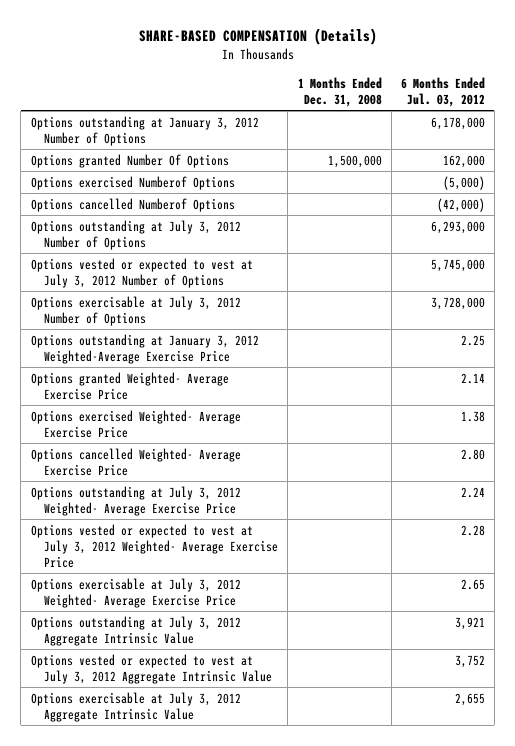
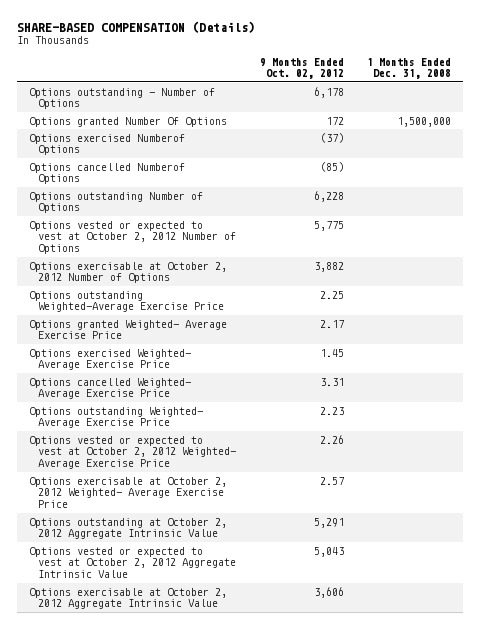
[400,76,485,107] 6 Months Ended Jul. 03, 2012 -> none
none -> [259,57,344,80] 9 Months Ended Oct. 02, 2012
[30,115,259,146] Options outstanding at January 3, 2012 Number of Options -> [29,87,216,110] Options outstanding - Number of Options
[30,219,241,250] Options outstanding at July 3, 2012 Number of Options -> [29,191,204,214] Options outstanding Number of Options
[30,257,253,288] Options vested or expected to vest at July 3, 2012 Number of Options -> [29,220,237,255] Options vested or expected to vest at October 2, 2012 Number of Options
[30,295,241,326] Options exercisable at July 3, 2012 Number of Options -> [29,261,228,284] Options exercisable at October 2, 2012 Number of Options
[30,333,259,364] Options outstanding at January 3, 2012 Weighted-Average Exercise Price -> [29,290,225,313] Options outstanding Weighted-Average Exercise Price
[30,485,241,516] Options outstanding at July 3, 2012 Weighted- Average Exercise Price -> [29,406,204,429] Options outstanding Weighted- Average Exercise Price
[30,523,279,568] Options vested or expected to vest at July 3, 2012 Weighted- Average Exercise Price -> [29,435,237,470] Options vested or expected to vest at October 2, 2012 Weighted- Average Exercise Price
[30,577,241,608] Options exercisable at July 3, 2012 Weighted- Average Exercise Price -> [29,476,228,509] Options exercisable at October 2, 2012 Weighted- Average Exercise Price
[30,615,241,646] Options outstanding at July 3, 2012 Aggregate Intrinsic Value -> [29,517,228,540] Options outstanding at October 2, 2012 Aggregate Intrinsic Value
[30,653,273,684] Options vested or expected to vest at July 3, 2012 Aggregate Intrinsic Value -> [29,546,237,579] Options vested or expected to vest at October 2, 2012 Aggregate Intrinsic Value
[30,691,241,722] Options exercisable at July 3, 2012 Aggregate Intrinsic Value -> [29,587,228,610] Options exercisable at October 2, 2012 Aggregate Intrinsic Value

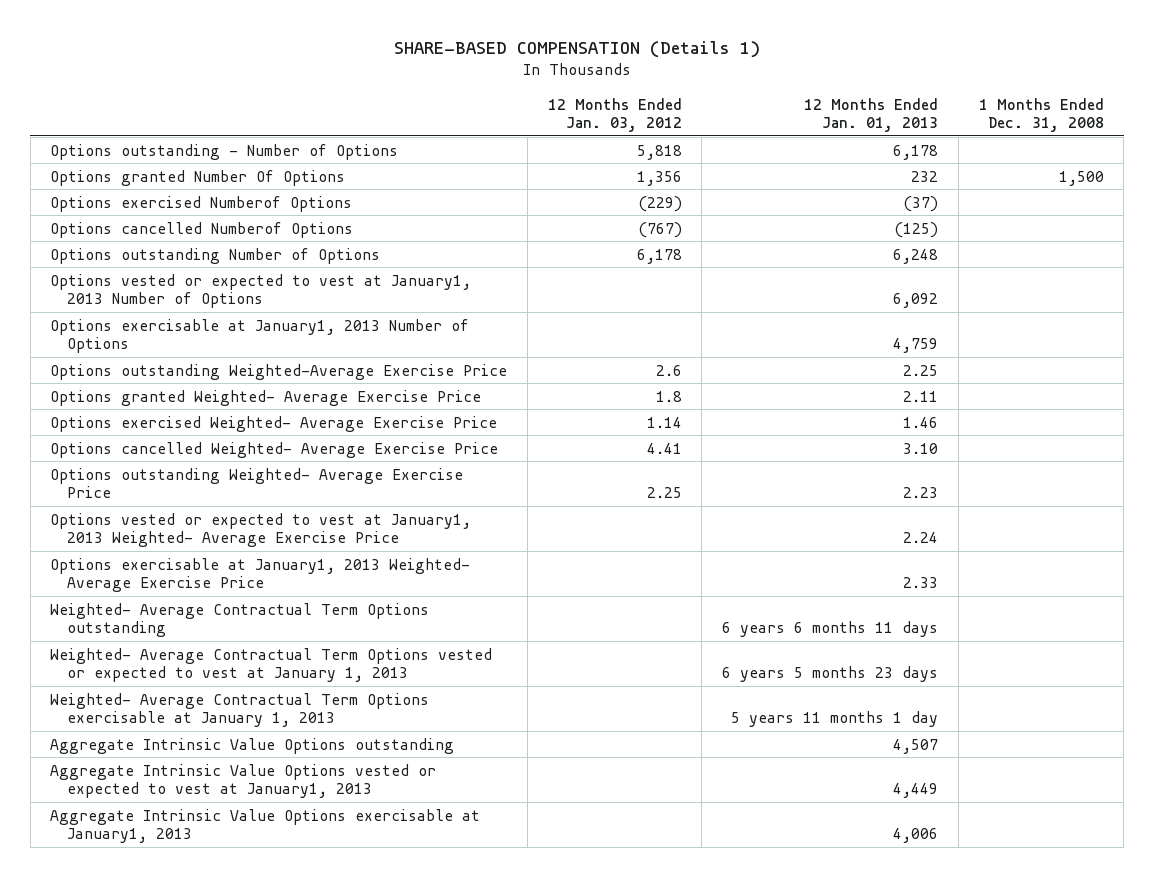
[17,20,256,33] SHARE-BASED COMPENSATION (Details) -> [393,41,760,59] SHARE-BASED COMPENSATION (Details 1)
[259,57,344,80] 9 Months Ended Oct. 02, 2012 -> none
none -> [547,97,682,133] 12 Months Ended Jan. 03, 2012
none -> [804,97,939,133] 12 Months Ended Jan. 01, 2013
[397,116,452,127] 1,500,000 -> [1058,170,1104,186] 1,500
[29,220,237,255] Options vested or expected to vest at October 2, 2012 Number of Options -> [50,273,472,309] Options vested or expected to vest at January1, 2013 Number of Options
[29,261,228,284] Options exercisable at October 2, 2012 Number of Options -> [50,318,470,354] Options exercisable at January1, 2013 Number of Options
[29,435,237,470] Options vested or expected to vest at October 2, 2012 Weighted- Average Exercise Price -> [50,512,472,548] Options vested or expected to vest at January1, 2013 Weighted- Average Exercise Price
[29,476,228,509] Options exercisable at October 2, 2012 Weighted- Average Exercise Price -> [50,557,471,593] Options exercisable at January1, 2013 Weighted- Average Exercise Price
none -> [50,602,430,638] Weighted- Average Contractual Term Options outstanding
none -> [50,647,493,683] Weighted- Average Contractual Term Options vested or expected to vest at January 1, 2013
none -> [50,692,430,728] Weighted- Average Contractual Term Options exercisable at January 1, 2013
[29,517,228,540] Options outstanding at October 2, 2012 Aggregate Intrinsic Value -> [50,737,455,754] Aggregate Intrinsic Value Options outstanding
[29,546,237,579] Options vested or expected to vest at October 2, 2012 Aggregate Intrinsic Value -> [50,763,437,799] Aggregate Intrinsic Value Options vested or expected to vest at January1, 2013
[29,587,228,610] Options exercisable at October 2, 2012 Aggregate Intrinsic Value -> [50,808,481,844] Aggregate Intrinsic Value Options exercisable at January1, 2013

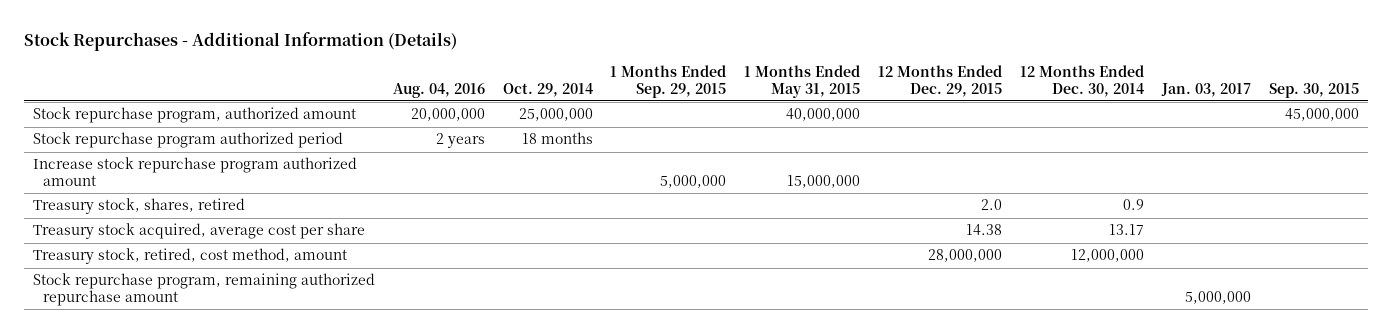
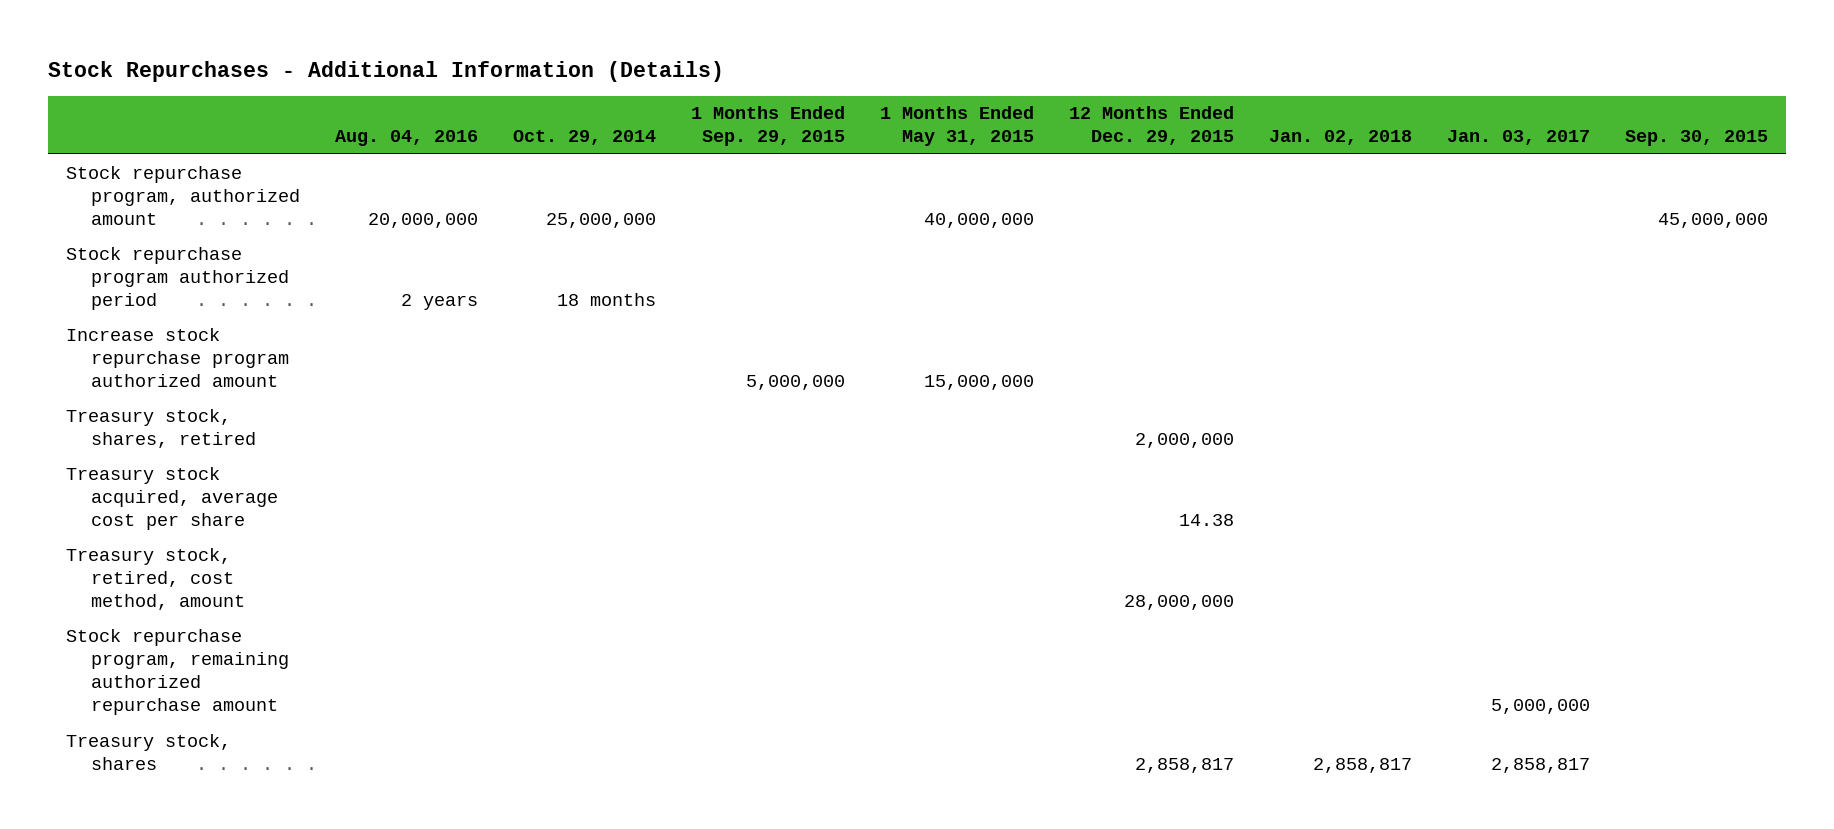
[1020,64,1145,97] 12 Months Ended Dec. 30, 2014 -> none
none -> [1268,130,1412,146] Jan. 02, 2018
[981,199,1003,211] 2.0 -> [1134,432,1234,448] 2,000,000
none -> [65,733,231,770] Treasury stock, shares

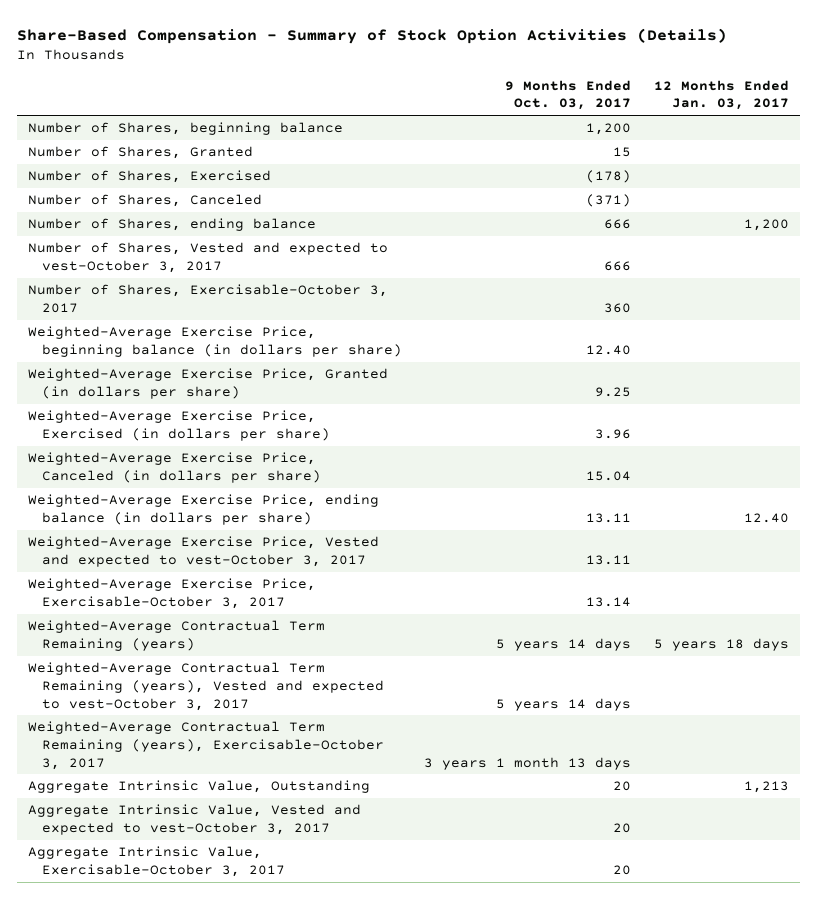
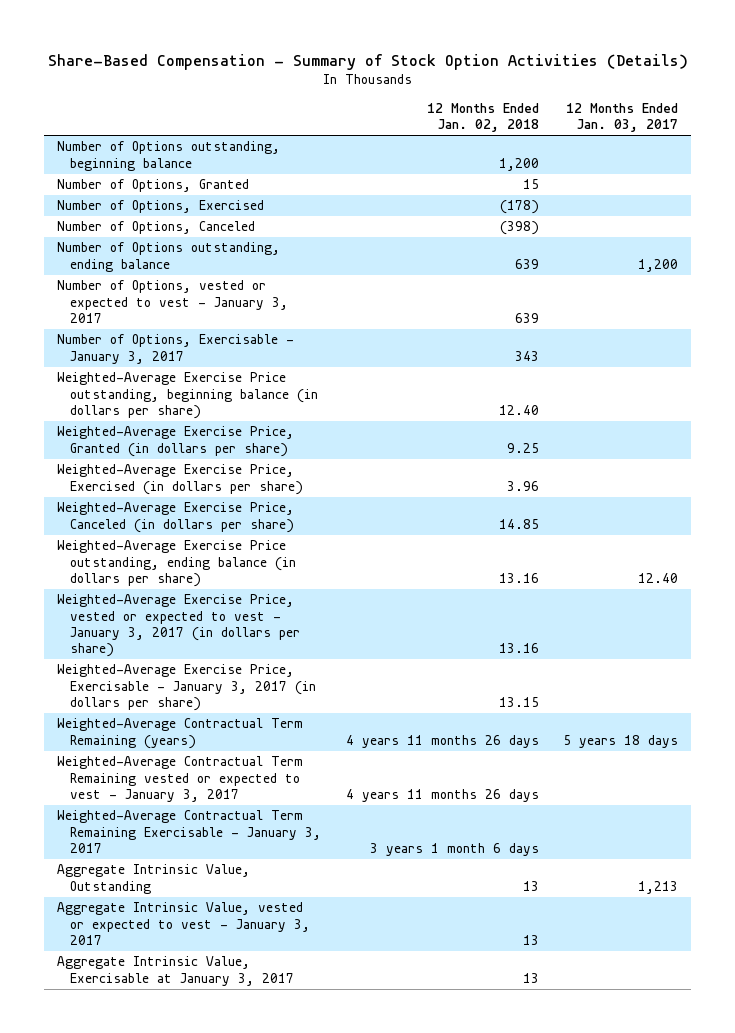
[505,79,632,111] 9 Months Ended Oct. 03, 2017 -> none
none -> [426,103,539,133] 12 Months Ended Jan. 02, 2018
[28,122,344,136] Number of Shares, beginning balance -> [56,141,280,171] Number of Options outstanding, beginning balance
[28,146,254,160] Number of Shares, Granted -> [56,179,249,193] Number of Options, Granted
[28,170,272,184] Number of Shares, Exercised -> [56,200,264,214] Number of Options, Exercised
[28,194,263,208] Number of Shares, Canceled -> [56,221,255,235] Number of Options, Canceled
[28,218,317,232] Number of Shares, ending balance -> [56,242,280,272] Number of Options outstanding, ending balance
[28,242,389,273] Number of Shares, Vested and expected to vest-October 3, 2017 -> [56,280,288,323] Number of Options, vested or expected to vest - January 3, 2017
[28,284,389,313] Number of Shares, Exercisable-October 3, 2017 -> [56,334,294,364] Number of Options, Exercisable - January 3, 2017
[28,326,402,357] Weighted-Average Exercise Price, beginning balance (in dollars per share) -> [56,372,318,419] Weighted-Average Exercise Price outstanding, beginning balance (in dollars per share)
[28,494,380,525] Weighted-Average Exercise Price, ending balance (in dollars per share) -> [56,540,296,587] Weighted-Average Exercise Price outstanding, ending balance (in dollars per share)
[28,536,380,567] Weighted-Average Exercise Price, Vested and expected to vest-October 3, 2017 -> [56,594,300,658] Weighted-Average Exercise Price, vested or expected to vest - January 3, 2017 (in dollars per share)
[28,578,317,609] Weighted-Average Exercise Price, Exercisable-October 3, 2017 -> [56,664,316,711] Weighted-Average Exercise Price, Exercisable - January 3, 2017 (in dollars per share)
[28,662,384,711] Weighted-Average Contractual Term Remaining (years), Vested and expected to vest-October 3, 2017 -> [56,756,303,802] Weighted-Average Contractual Term Remaining vested or expected to vest - January 3, 2017
[28,721,384,770] Weighted-Average Contractual Term Remaining (years), Exercisable-October 3, 2017 -> [56,810,321,853] Weighted-Average Contractual Term Remaining Exercisable - January 3, 2017
[28,804,362,835] Aggregate Intrinsic Value, Vested and expected to vest-October 3, 2017 -> [56,902,310,945] Aggregate Intrinsic Value, vested or expected to vest - January 3, 2017
[28,846,285,877] Aggregate Intrinsic Value, Exercisable-October 3, 2017 -> [56,956,294,986] Aggregate Intrinsic Value, Exercisable at January 3, 2017

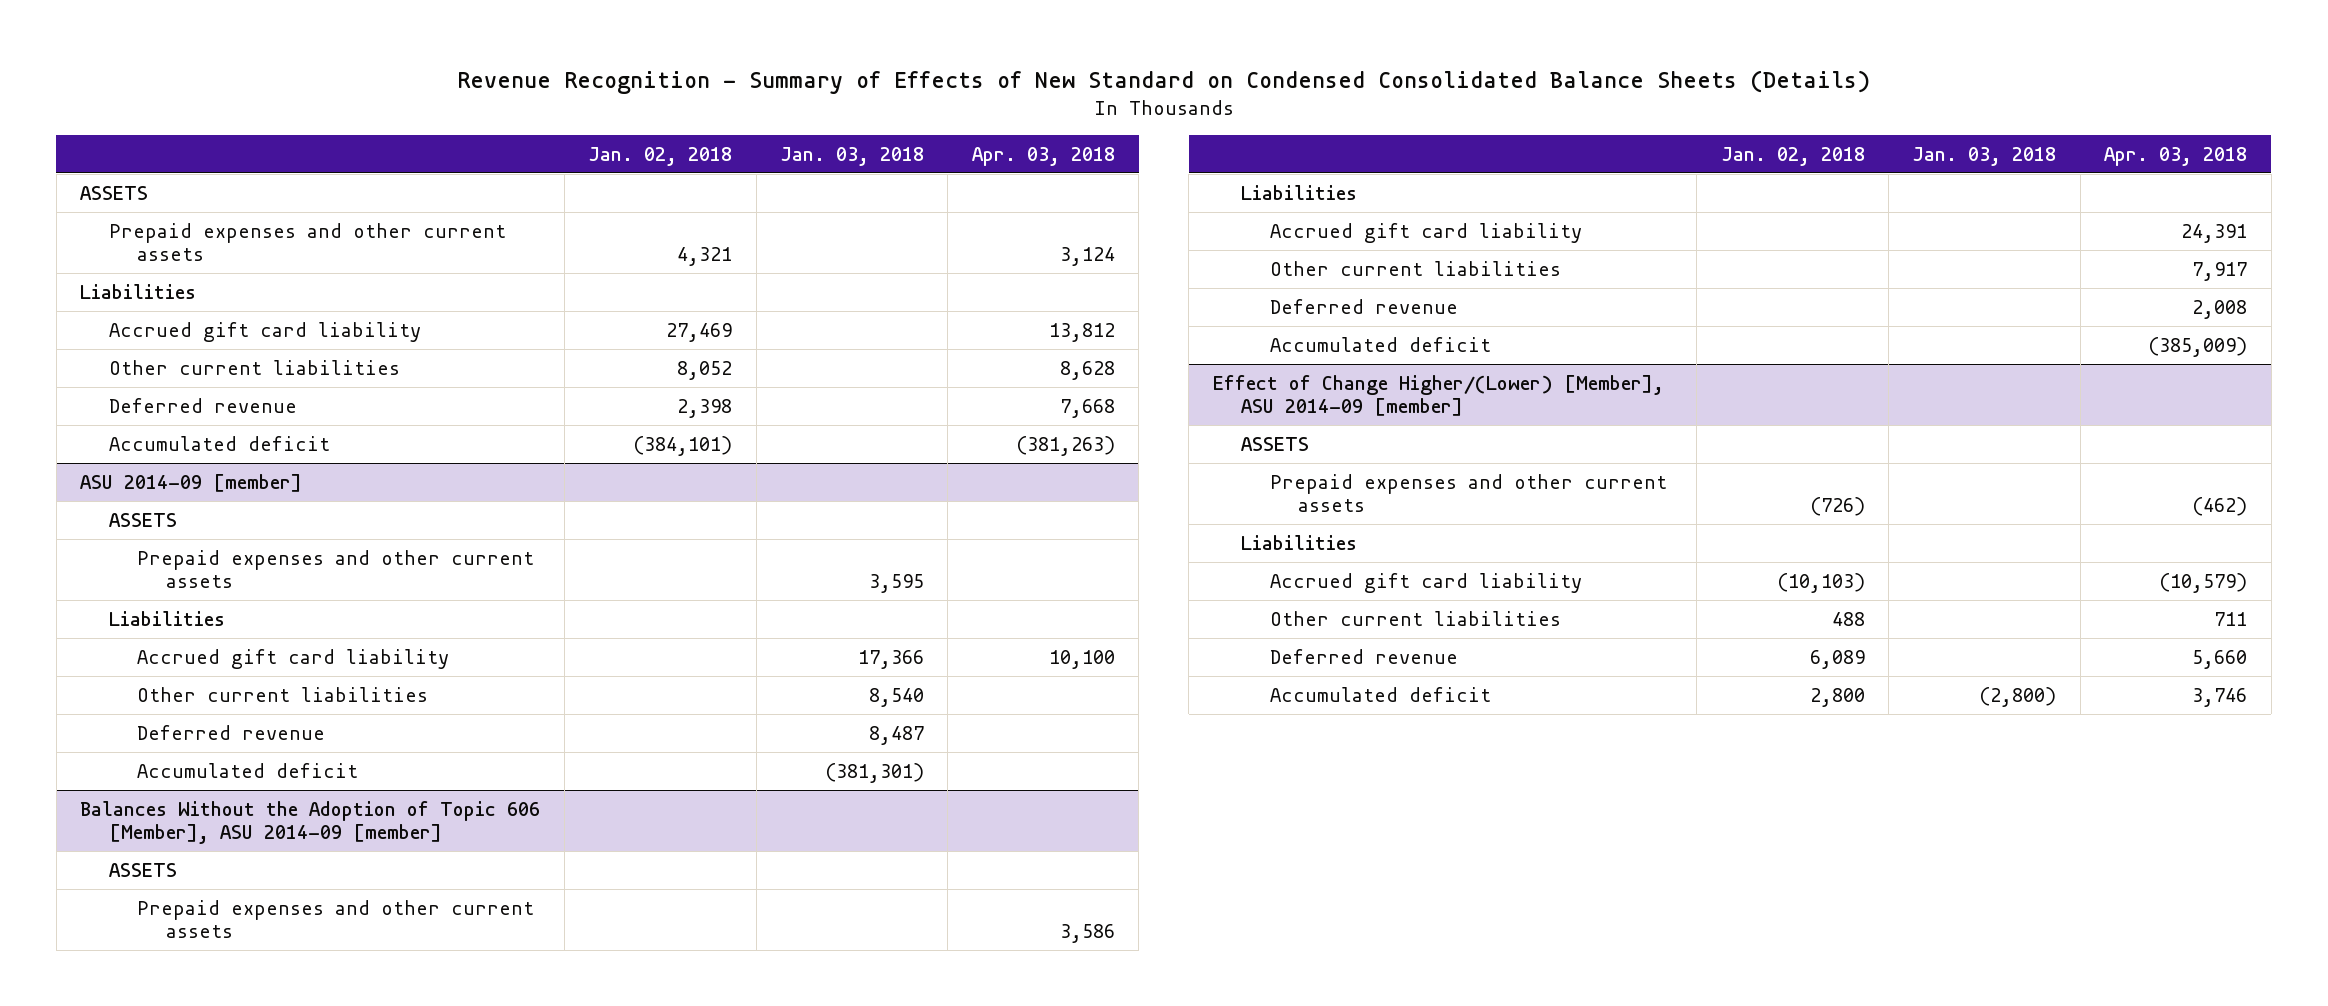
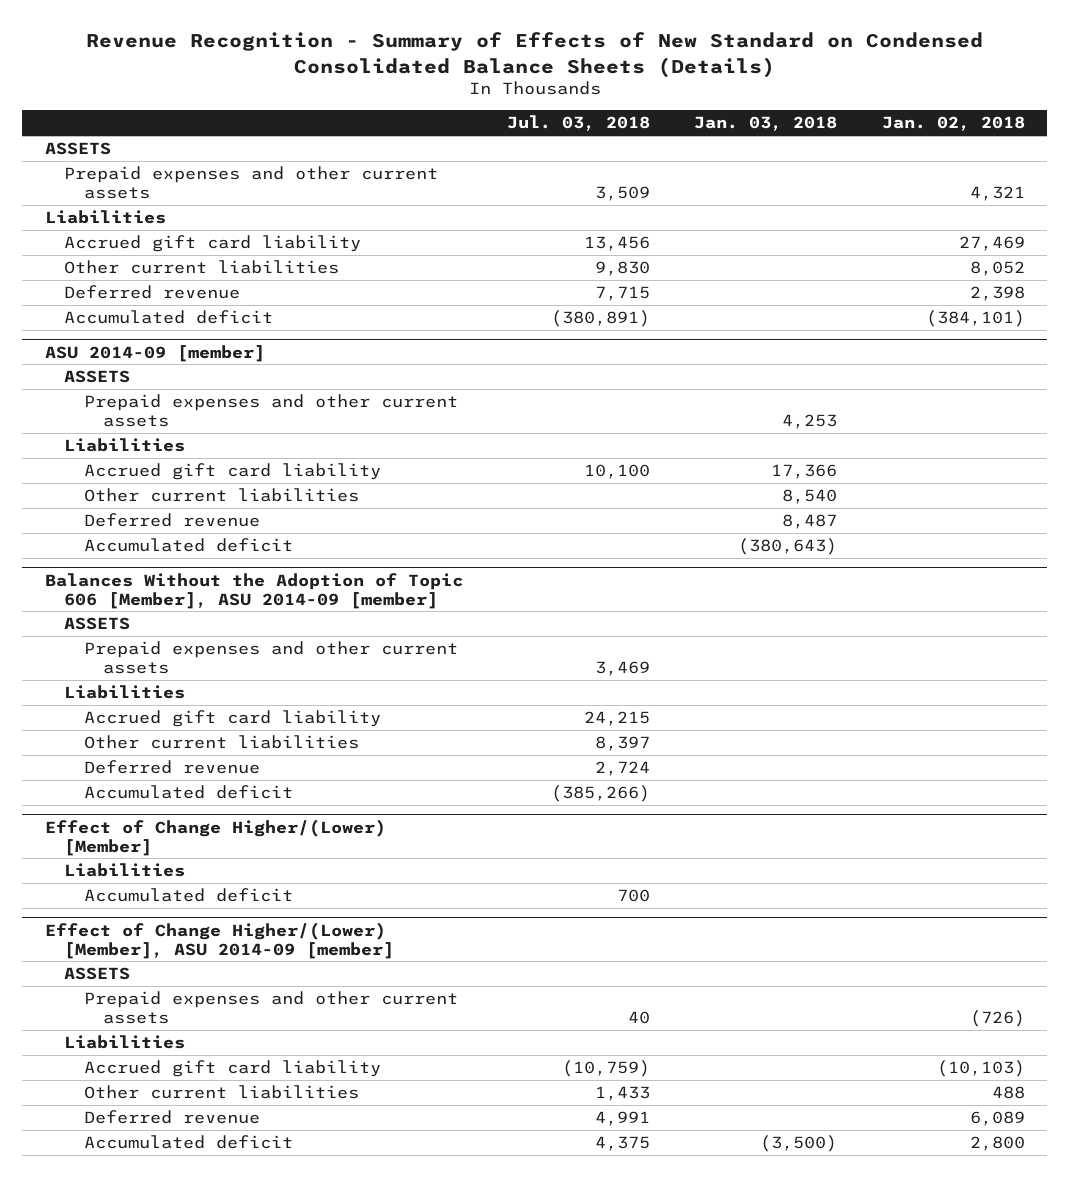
[971,146,1115,166] Apr. 03, 2018 -> none
none -> [506,115,650,132] Jul. 03, 2018
[868,574,924,594] 3,595 -> [782,414,838,430] 4,253
[824,762,924,783] (381,301) -> [738,538,838,556] (380,643)
none -> [44,818,386,856] Effect of Change Higher/(Lower) [Member]
none -> [64,863,186,878] Liabilities
none -> [83,888,293,903] Accumulated deficit
[1979,686,2057,707] (2,800) -> [760,1135,838,1153] (3,500)

